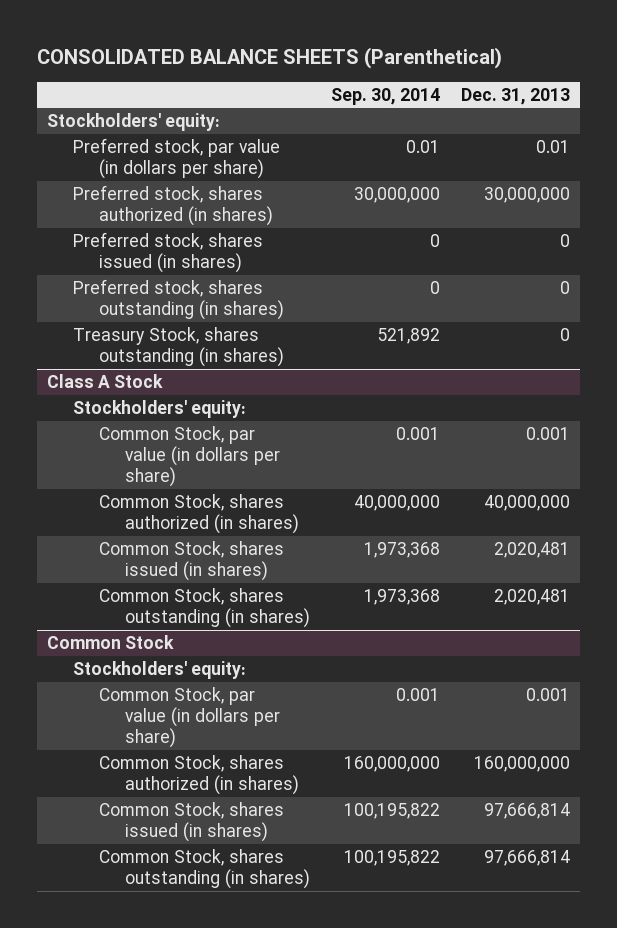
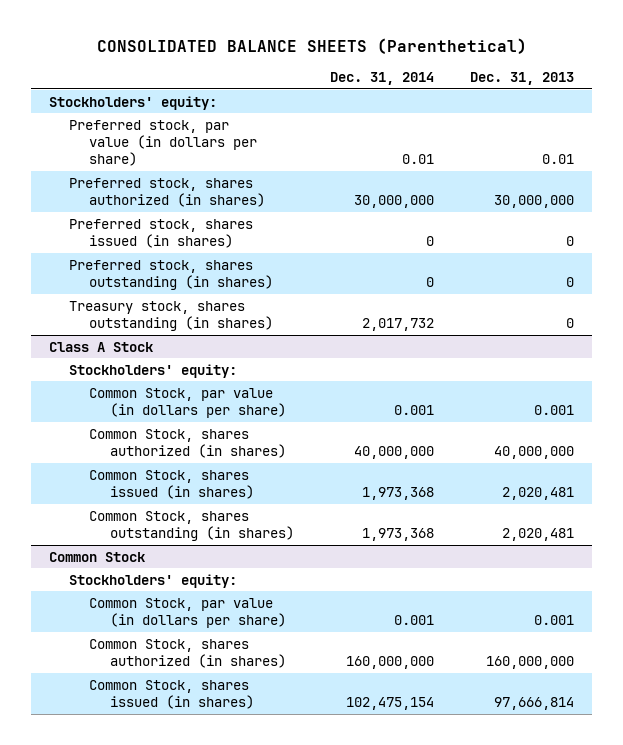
[330,87,440,105] Sep. 30, 2014 -> none
none -> [330,71,435,85] Dec. 31, 2014
[73,327,285,368] Treasury Stock, shares outstanding (in shares) -> [69,300,274,331] Treasury stock, shares outstanding (in shares)
[99,849,311,890] Common Stock, shares outstanding (in shares) -> none

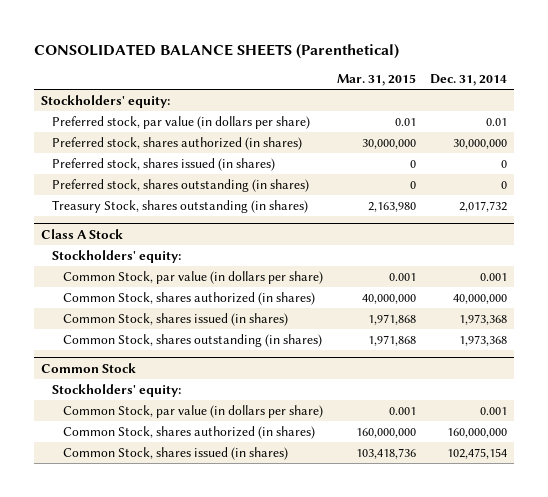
[470,71,575,85] Dec. 31, 2013 -> none
none -> [337,74,417,87] Mar. 31, 2015
[69,300,274,331] Treasury stock, shares outstanding (in shares) -> [52,199,309,213] Treasury Stock, shares outstanding (in shares)

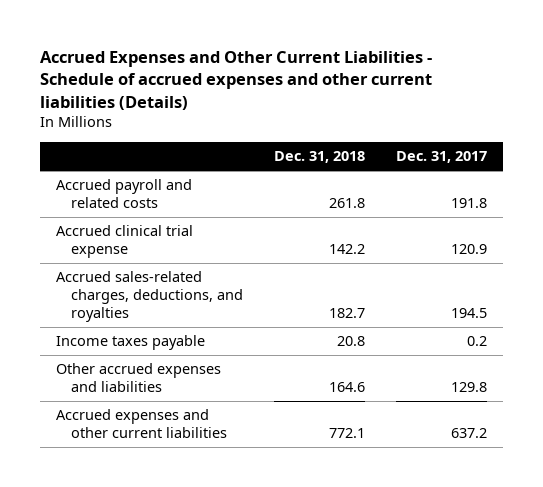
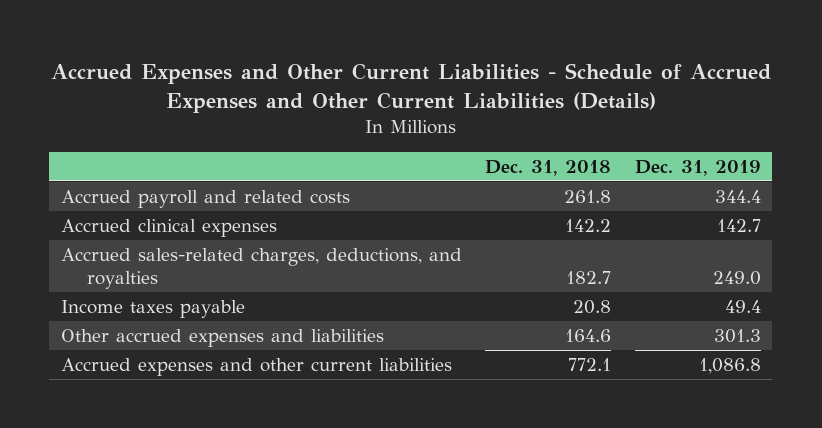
[40,50,433,110] Accrued Expenses and Other Current Liabilities - Schedule of accrued expenses and other current liabilities (Details) -> [50,62,771,113] Accrued Expenses and Other Current Liabilities - Schedule of Accrued Expenses and Other Current Liabilities (Details)
[396,151,488,164] Dec. 31, 2017 -> none
none -> [634,159,761,176] Dec. 31, 2019
[55,225,193,259] Accrued clinical trial expense -> [61,218,278,237] Accrued clinical expenses

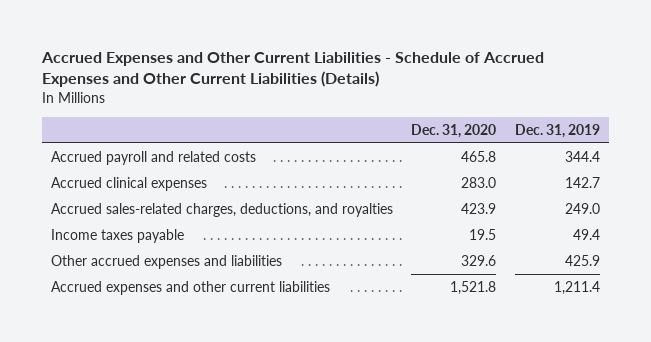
[485,159,612,176] Dec. 31, 2018 -> none
none -> [411,123,497,138] Dec. 31, 2020
[713,328,761,343] 301.3 -> [564,254,600,266] 425.9
[698,357,761,374] 1,086.8 -> [553,280,600,295] 1,211.4

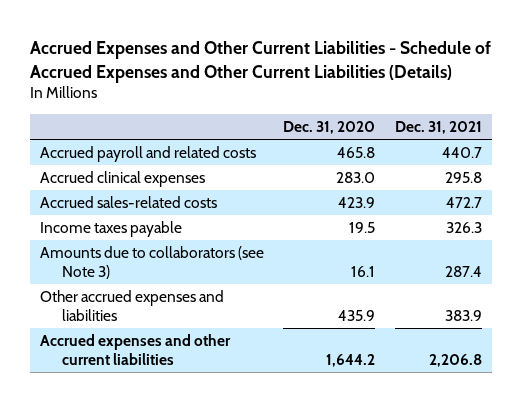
[514,123,600,138] Dec. 31, 2019 -> none
none -> [394,120,482,134] Dec. 31, 2021
[50,202,393,217] Accrued sales-related charges, deductions, and royalties -> [39,196,217,209] Accrued sales-related costs
none -> [39,246,264,279] Amounts due to collaborators (see Note 3)
[461,254,497,266] 329.6 -> [338,309,376,321] 435.9
[450,280,497,295] 1,521.8 -> [326,353,376,367] 1,644.2

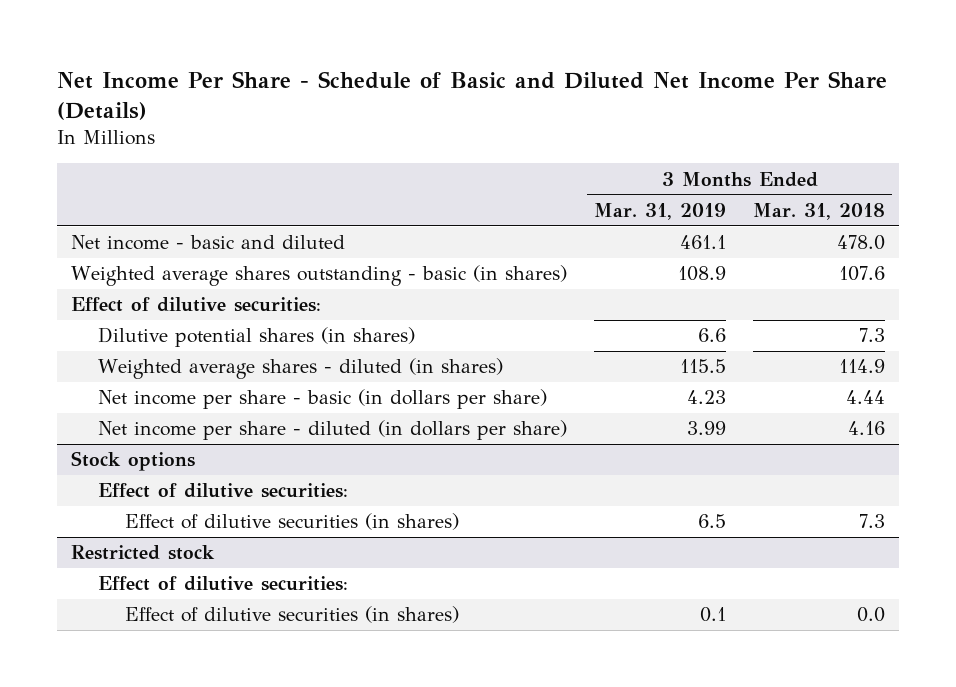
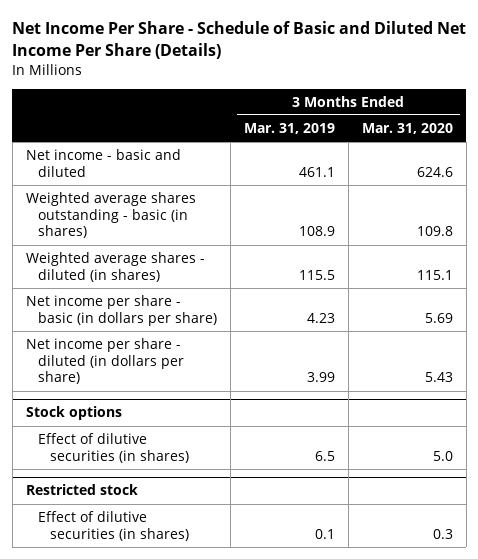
[753,202,886,220] Mar. 31, 2018 -> none
none -> [361,122,453,134] Mar. 31, 2020
[70,297,321,313] Effect of dilutive securities: -> none
[97,327,415,348] Dilutive potential shares (in shares) -> none
[97,483,348,499] Effect of dilutive securities: -> none
[97,576,348,592] Effect of dilutive securities: -> none

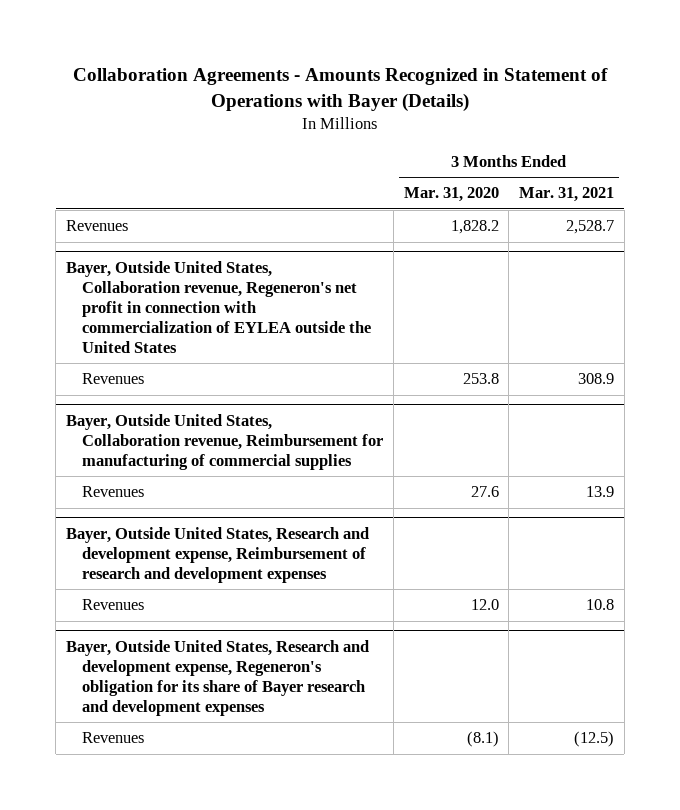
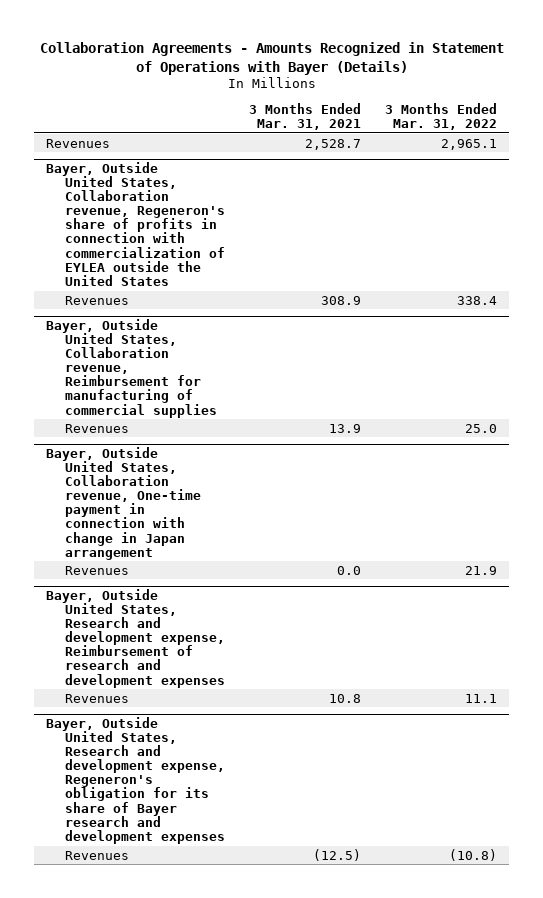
[403,187,499,203] Mar. 31, 2020 -> none
none -> [385,103,498,131] 3 Months Ended Mar. 31, 2022
[65,261,372,353] Bayer, Outside United States, Collaboration revenue, Regeneron's net profit in connection with commercialization of EYLEA outside the United States -> [45,161,226,286] Bayer, Outside United States, Collaboration revenue, Regeneron's share of profits in connection with commercialization of EYLEA outside the United States
none -> [45,446,202,560] Bayer, Outside United States, Collaboration revenue, One-time payment in connection with change in Japan arrangement
none -> [65,565,130,575] Revenues

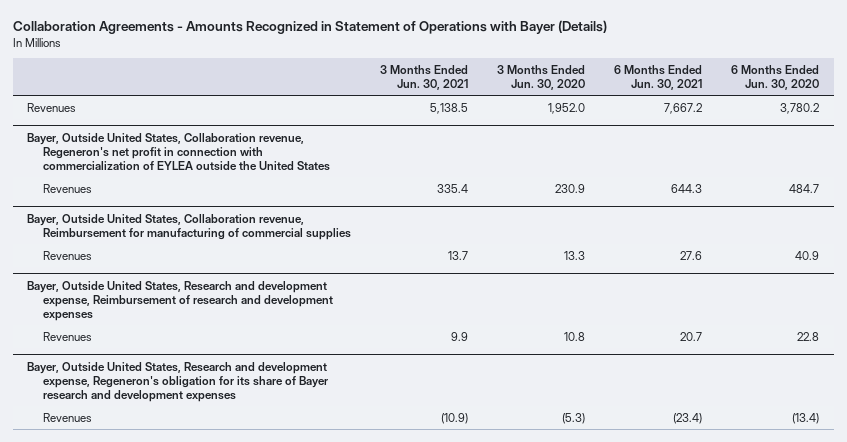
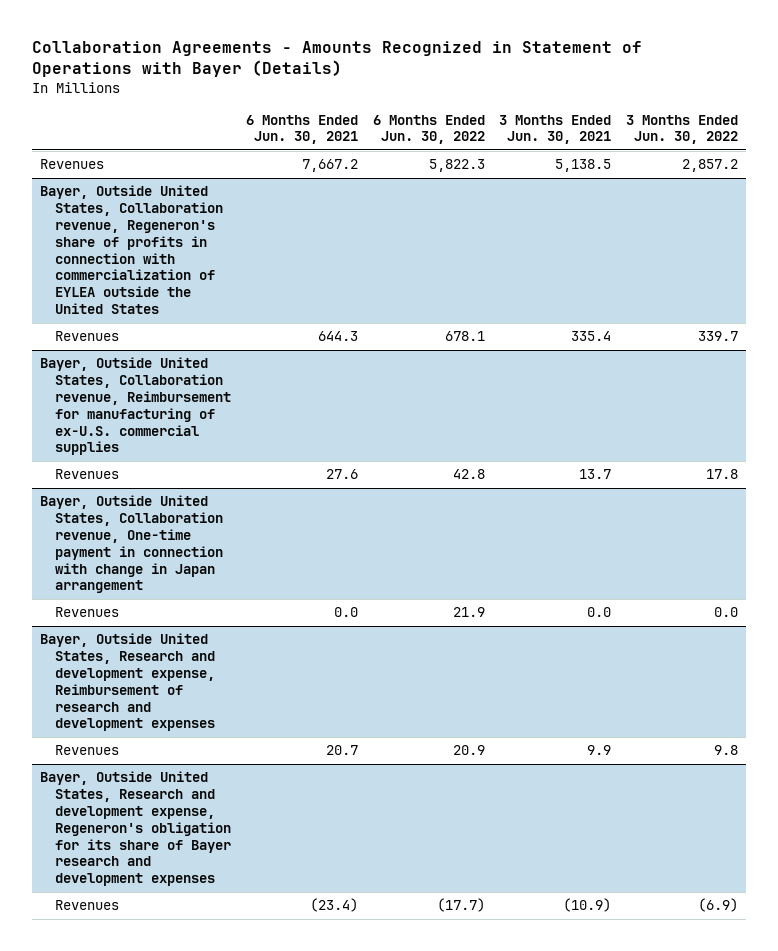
[497,65,586,91] 3 Months Ended Jun. 30, 2020 -> none
[731,65,820,91] 6 Months Ended Jun. 30, 2020 -> none
none -> [372,114,485,145] 6 Months Ended Jun. 30, 2022
none -> [626,114,739,145] 3 Months Ended Jun. 30, 2022
[27,132,331,171] Bayer, Outside United States, Collaboration revenue, Regeneron's net profit in connection with commercialization of EYLEA outside the United States -> [39,185,224,315] Bayer, Outside United States, Collaboration revenue, Regeneron's share of profits in connection with commercialization of EYLEA outside the United States
[27,213,352,240] Bayer, Outside United States, Collaboration revenue, Reimbursement for manufacturing of commercial supplies -> [39,357,232,456] Bayer, Outside United States, Collaboration revenue, Reimbursement for manufacturing of ex-U.S. commercial supplies
none -> [39,495,224,594] Bayer, Outside United States, Collaboration revenue, One-time payment in connection with change in Japan arrangement
none -> [55,607,120,618] Revenues

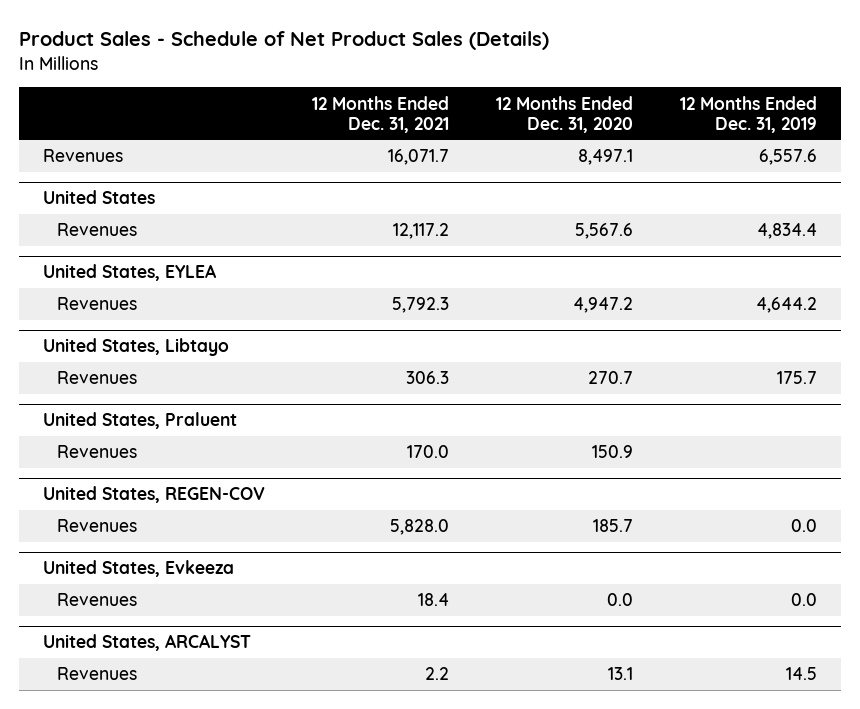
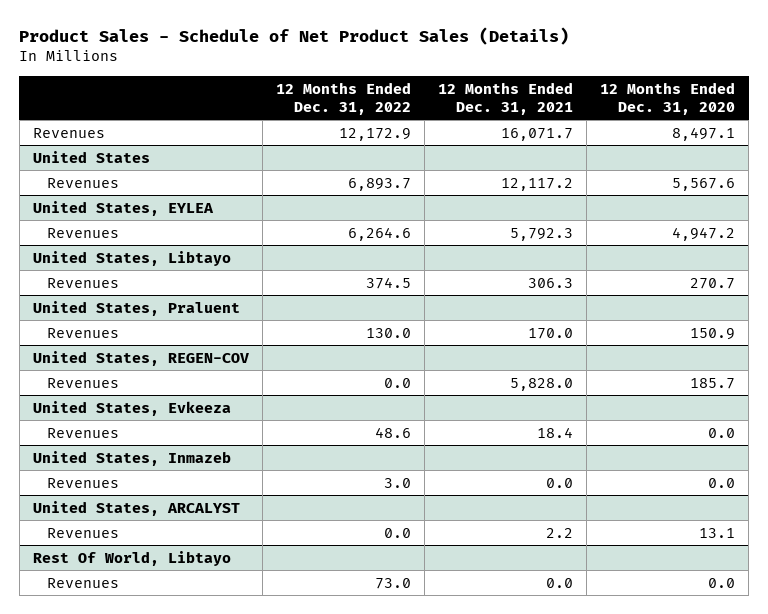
[680,95,818,133] 12 Months Ended Dec. 31, 2019 -> none
none -> [275,81,411,115] 12 Months Ended Dec. 31, 2022
none -> [32,450,231,466] United States, Inmazeb
none -> [47,477,120,488] Revenues
none -> [32,550,231,566] Rest Of World, Libtayo
none -> [47,577,120,588] Revenues

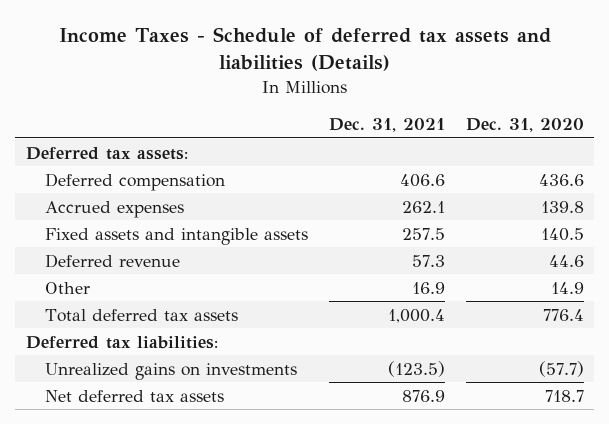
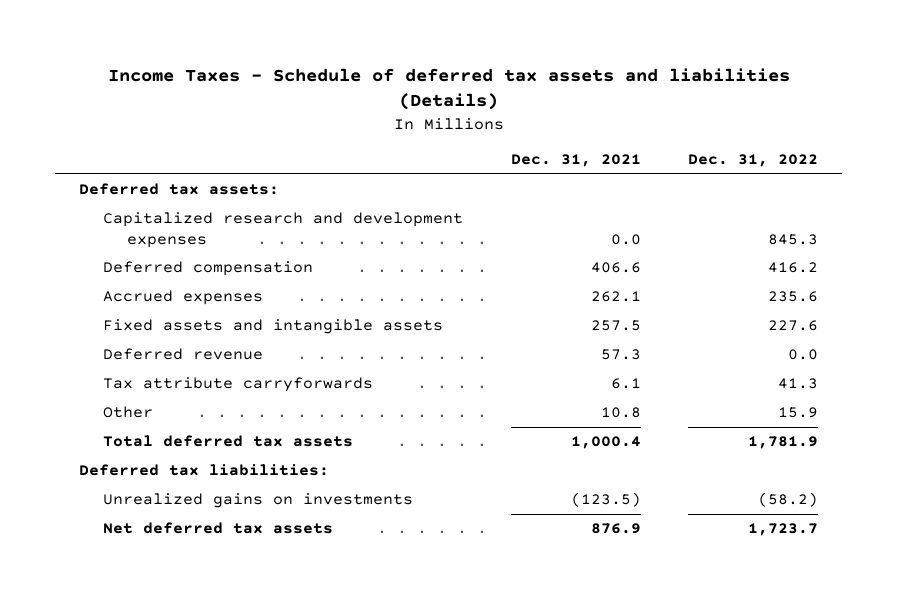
[465,118,584,133] Dec. 31, 2020 -> none
none -> [688,154,819,168] Dec. 31, 2022
none -> [103,212,464,248] Capitalized research and development expenses
none -> [103,377,374,393] Tax attribute carryforwards
[412,281,446,294] 16.9 -> [600,407,641,419] 10.8

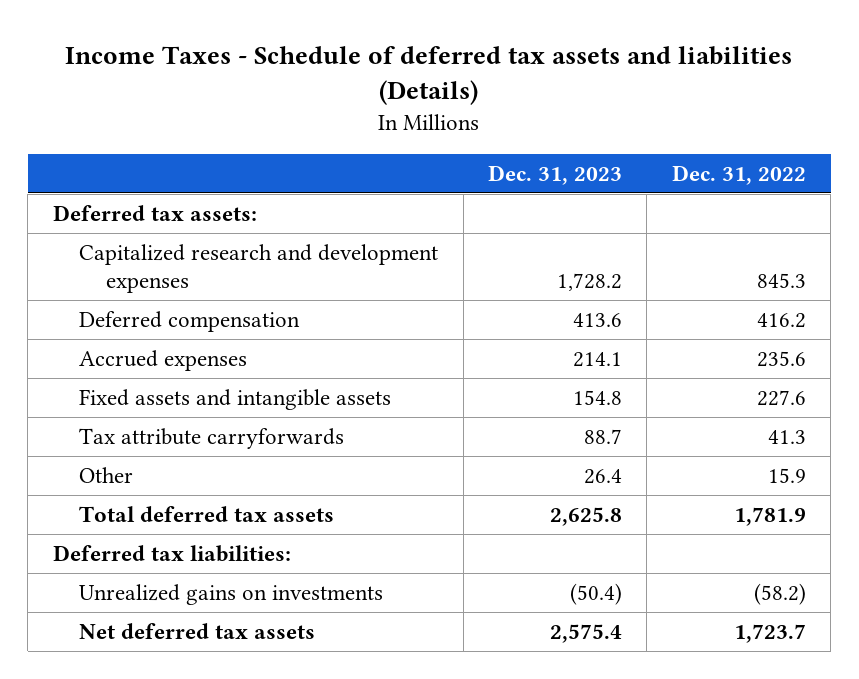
[510,154,641,168] Dec. 31, 2021 -> none
none -> [488,164,623,185] Dec. 31, 2023
[103,348,264,361] Deferred revenue -> none

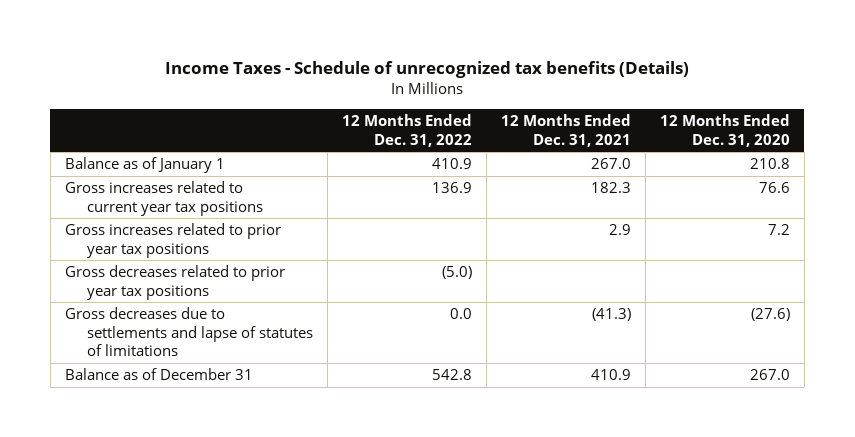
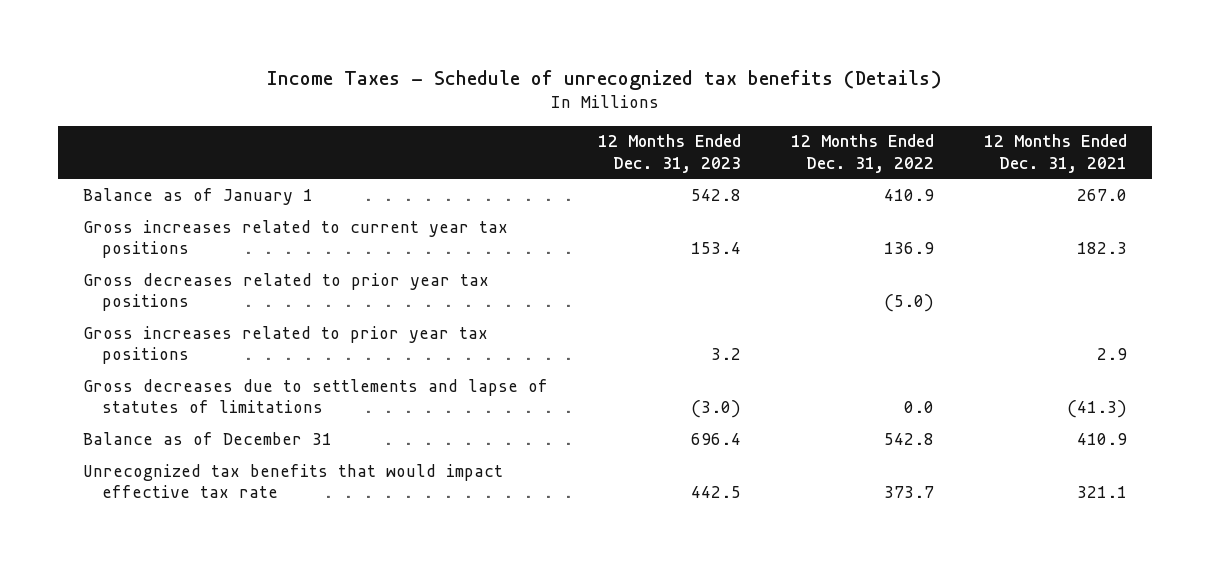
[659,114,790,147] 12 Months Ended Dec. 31, 2020 -> none
none -> [597,134,741,173] 12 Months Ended Dec. 31, 2023
[64,223,281,258] Gross increases related to prior year tax positions -> [82,325,488,364] Gross increases related to prior year tax positions
none -> [82,463,503,498] Unrecognized tax benefits that would impact effective tax rate

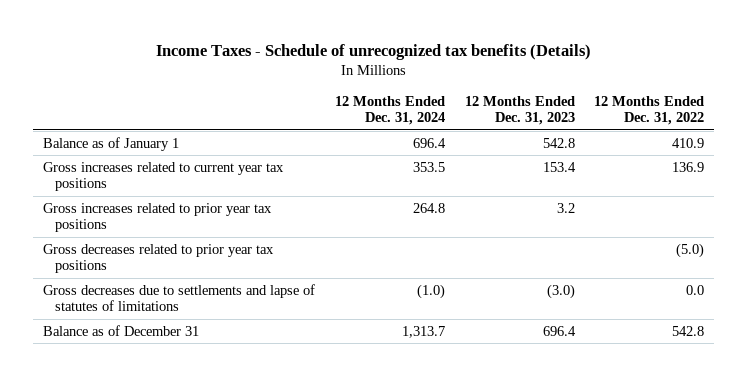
[984,134,1128,173] 12 Months Ended Dec. 31, 2021 -> none
none -> [334,95,445,126] 12 Months Ended Dec. 31, 2024
[82,272,489,311] Gross decreases related to prior year tax positions -> [43,243,275,274] Gross decreases related to prior year tax positions
[82,463,503,498] Unrecognized tax benefits that would impact effective tax rate -> none

